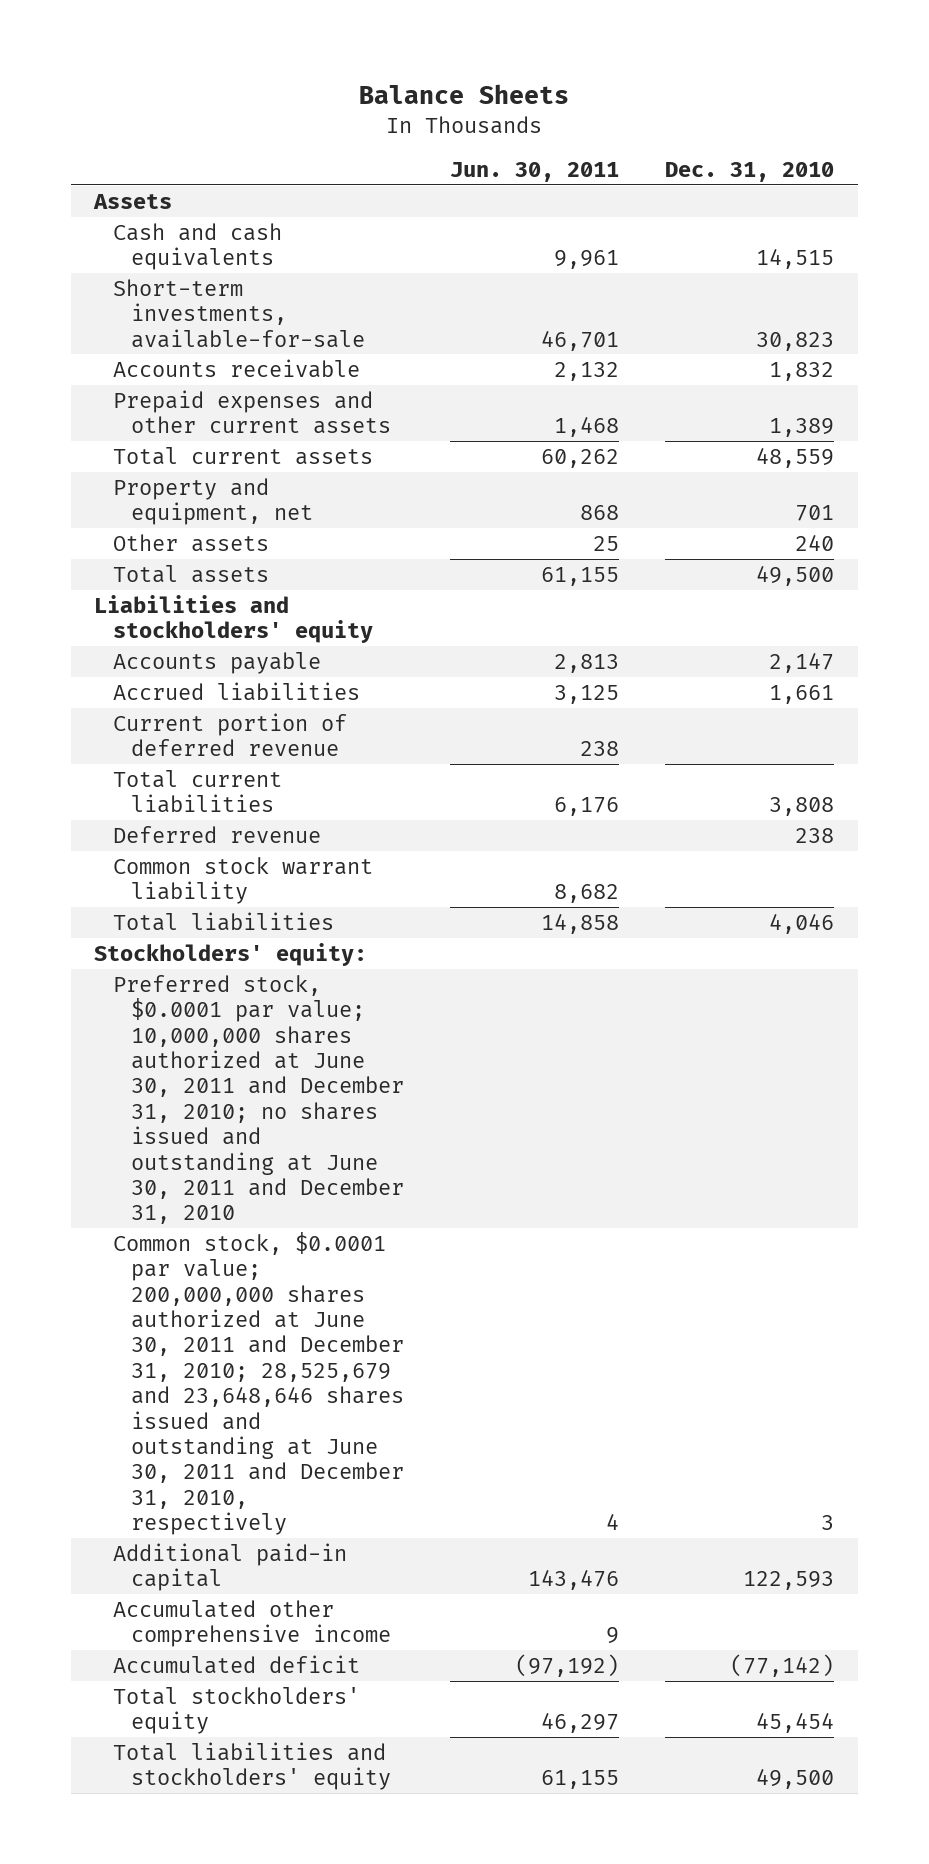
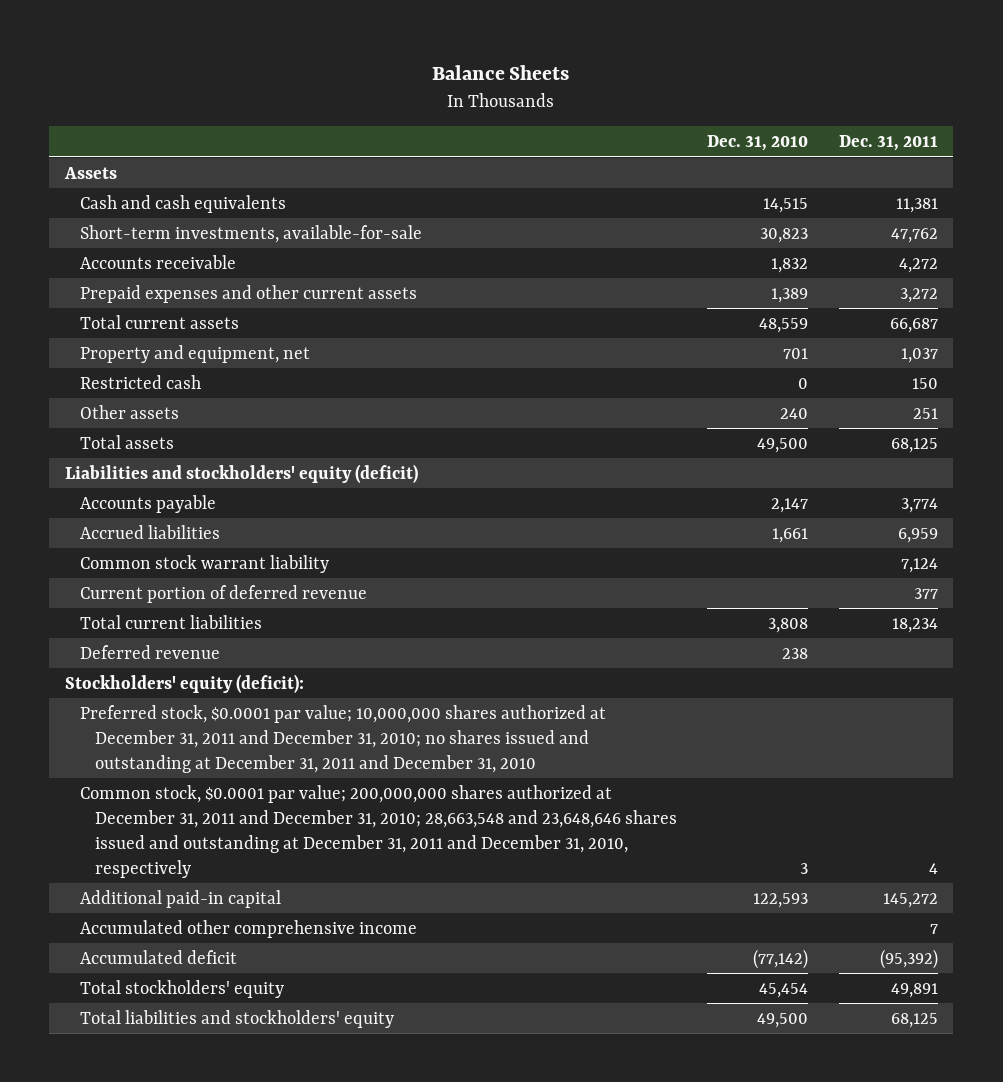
[450,162,620,183] Jun. 30, 2011 -> none
none -> [839,135,939,152] Dec. 31, 2011
none -> [79,374,201,389] Restricted cash
[94,594,373,644] Liabilities and stockholders' equity -> [64,463,418,483] Liabilities and stockholders' equity (deficit)
[112,856,373,905] Common stock warrant liability -> [79,554,329,573] Common stock warrant liability
[112,911,334,931] Total liabilities -> none
[94,942,368,966] Stockholders' equity: -> [64,673,304,693] Stockholders' equity (deficit):
[112,974,404,1225] Preferred stock, $0.0001 par value; 10,000,000 shares authorized at June 30, 2011 and December 31, 2010; no shares issued and outstanding at June 30, 2011 and December 31, 2010 -> [79,704,606,773] Preferred stock, $0.0001 par value; 10,000,000 shares authorized at December 31, 2011 and December 31, 2010; no shares issued and outstanding at December 31, 2011 and December 31, 2010
[112,1231,404,1536] Common stock, $0.0001 par value; 200,000,000 shares authorized at June 30, 2011 and December 31, 2010; 28,525,679 and 23,648,646 shares issued and outstanding at June 30, 2011 and December 31, 2010, respectively -> [79,784,677,878] Common stock, $0.0001 par value; 200,000,000 shares authorized at December 31, 2011 and December 31, 2010; 28,663,548 and 23,648,646 shares issued and outstanding at December 31, 2011 and December 31, 2010, respectively

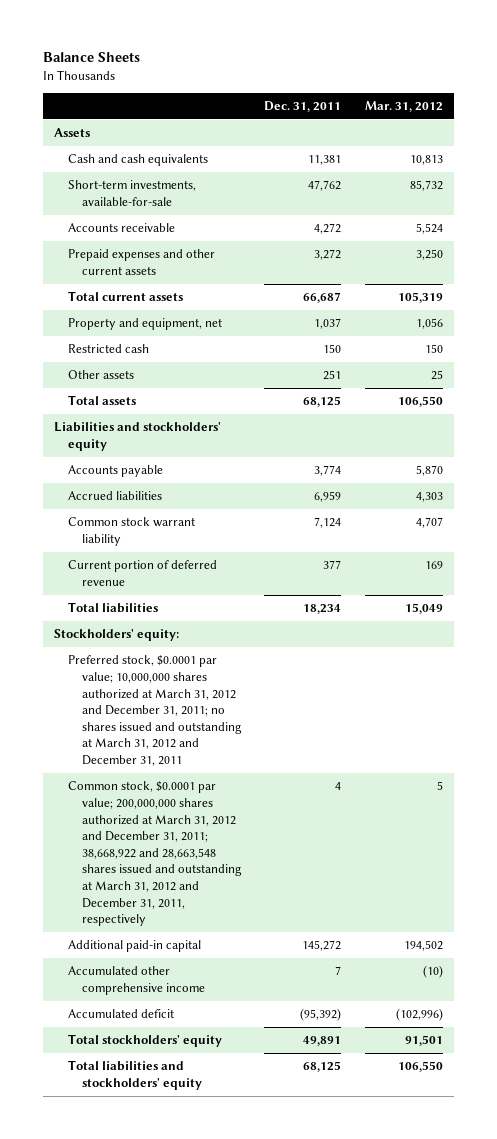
[707,135,809,152] Dec. 31, 2010 -> none
none -> [364,100,443,112] Mar. 31, 2012
[64,463,418,483] Liabilities and stockholders' equity (deficit) -> [54,422,222,451] Liabilities and stockholders' equity
[79,644,220,659] Deferred revenue -> none
[79,614,262,629] Total current liabilities -> [68,602,159,614] Total liabilities
[64,673,304,693] Stockholders' equity (deficit): -> [54,629,180,642] Stockholders' equity:
[79,704,606,773] Preferred stock, $0.0001 par value; 10,000,000 shares authorized at December 31, 2011 and December 31, 2010; no shares issued and outstanding at December 31, 2011 and December 31, 2010 -> [68,655,243,766] Preferred stock, $0.0001 par value; 10,000,000 shares authorized at March 31, 2012 and December 31, 2011; no shares issued and outstanding at March 31, 2012 and December 31, 2011
[79,784,677,878] Common stock, $0.0001 par value; 200,000,000 shares authorized at December 31, 2011 and December 31, 2010; 28,663,548 and 23,648,646 shares issued and outstanding at December 31, 2011 and December 31, 2010, respectively -> [68,781,243,927] Common stock, $0.0001 par value; 200,000,000 shares authorized at March 31, 2012 and December 31, 2011; 38,668,922 and 28,663,548 shares issued and outstanding at March 31, 2012 and December 31, 2011, respectively

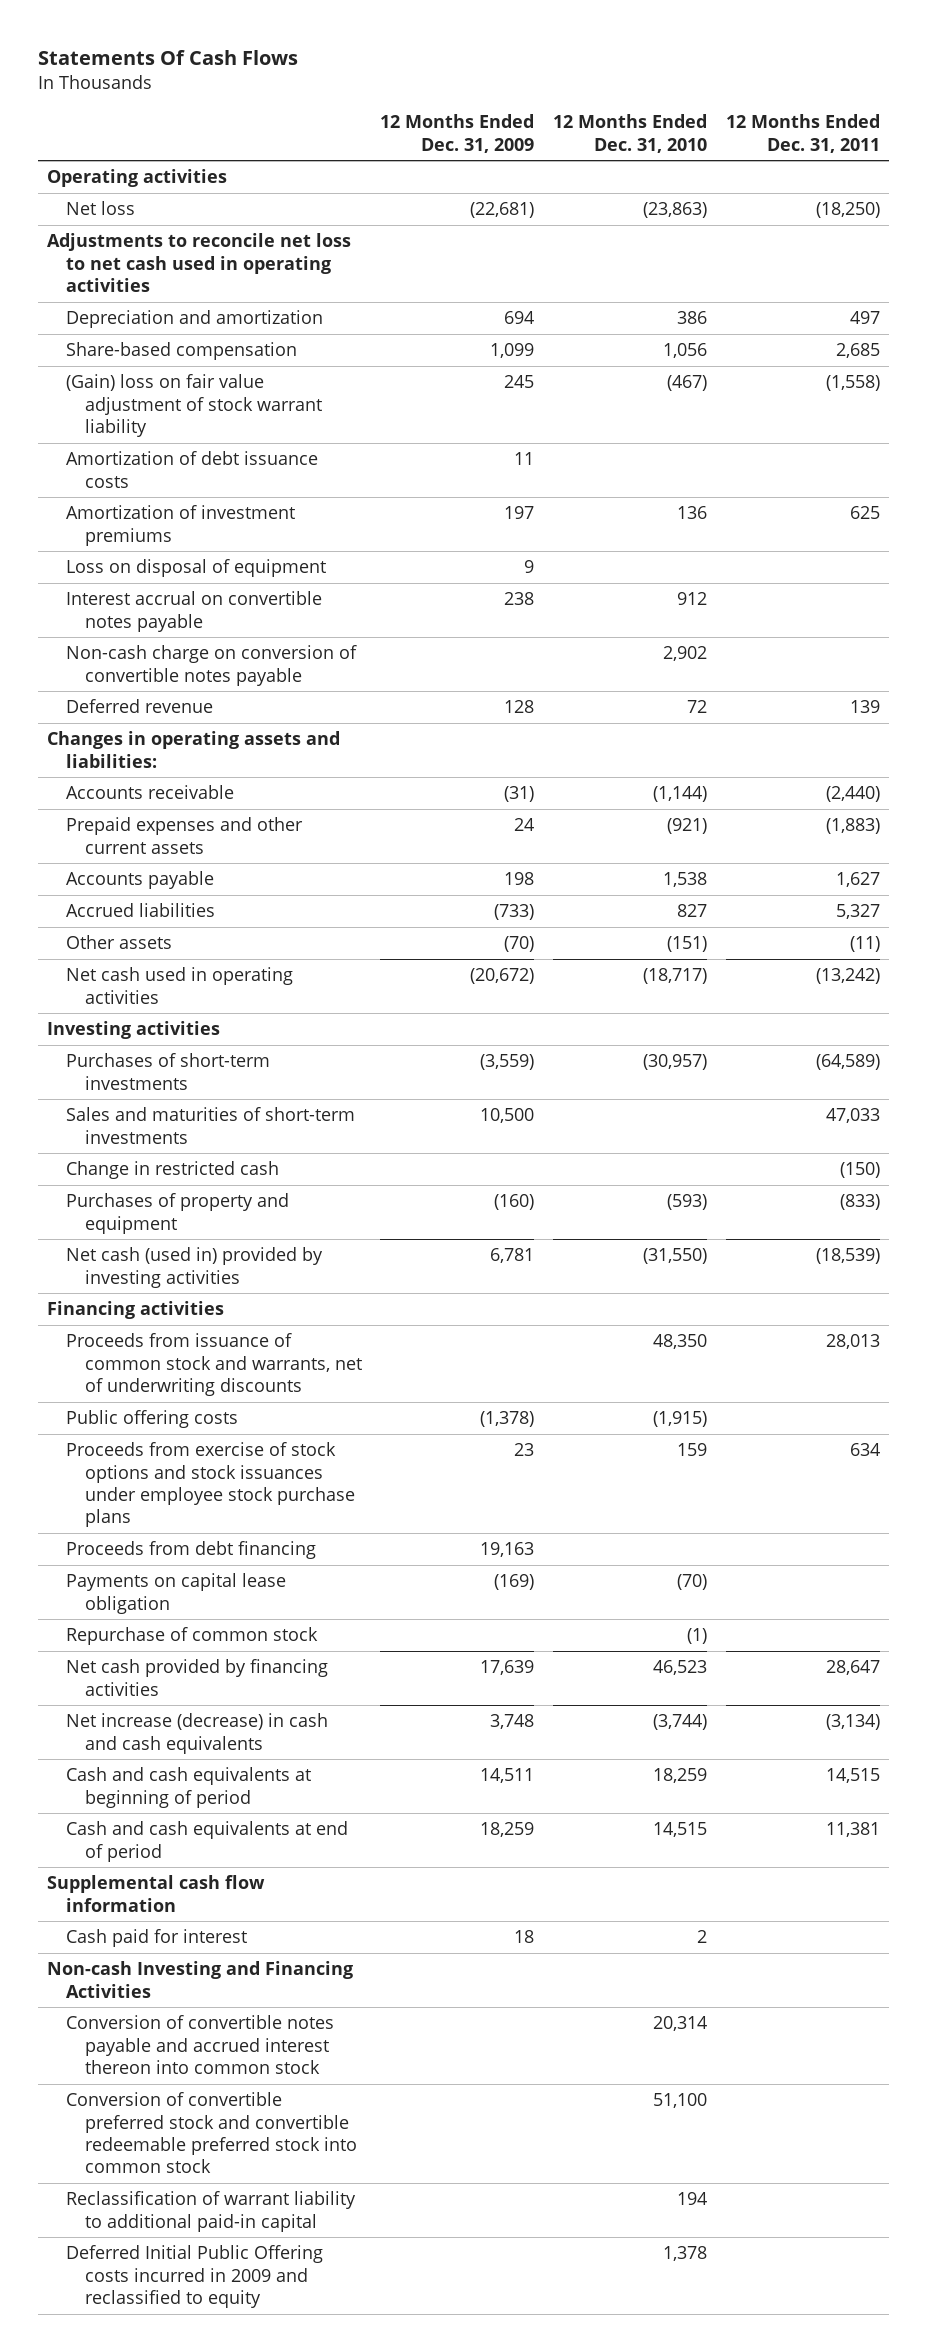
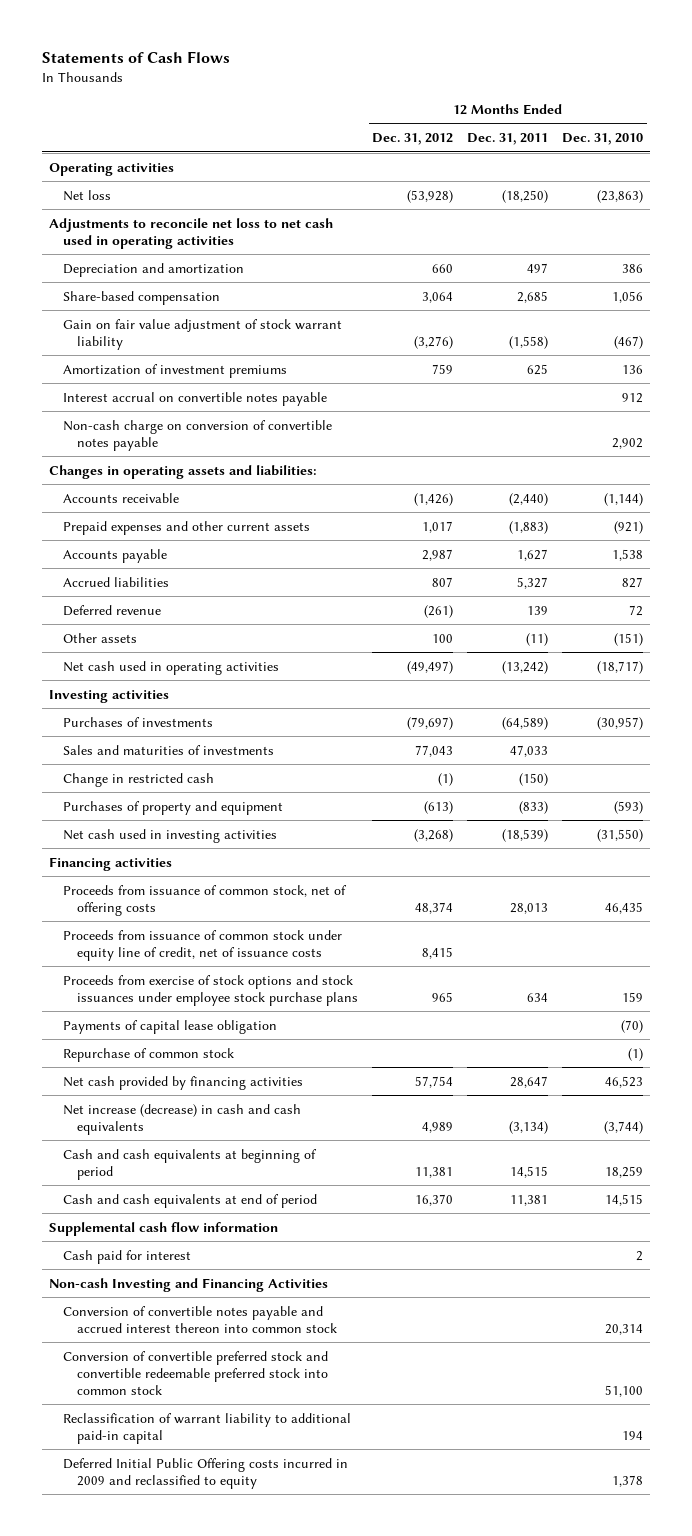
[37,49,298,65] Statements Of Cash Flows -> [41,51,230,64] Statements of Cash Flows
[380,114,535,153] 12 Months Ended Dec. 31, 2009 -> none
none -> [372,133,454,146] Dec. 31, 2012
[65,451,318,488] Amortization of debt issuance costs -> none
[65,374,322,437] (Gain) loss on fair value adjustment of stock warrant liability -> [63,318,343,350] Gain on fair value adjustment of stock warrant liability
[65,559,326,578] Loss on disposal of equipment -> none
[65,699,213,714] Deferred revenue -> [63,604,162,616] Deferred revenue
[65,1053,270,1090] Purchases of short-term investments -> [63,716,214,727] Purchases of investments
[65,1107,355,1144] Sales and maturities of short-term investments -> [63,744,275,755] Sales and maturities of investments
[65,1247,323,1288] Net cash (used in) provided by investing activities -> [63,828,278,843] Net cash used in investing activities
[65,1410,238,1429] Public offering costs -> none
[65,1333,362,1396] Proceeds from issuance of common stock and warrants, net of underwriting discounts -> [63,884,348,916] Proceeds from issuance of common stock, net of offering costs
[653,1334,708,1350] 48,350 -> [605,901,644,914] 46,435
none -> [63,929,343,961] Proceeds from issuance of common stock under equity line of credit, net of issuance costs
[65,1541,316,1560] Proceeds from debt financing -> none
[65,1573,286,1614] Payments on capital lease obligation -> [63,1019,278,1034] Payments of capital lease obligation

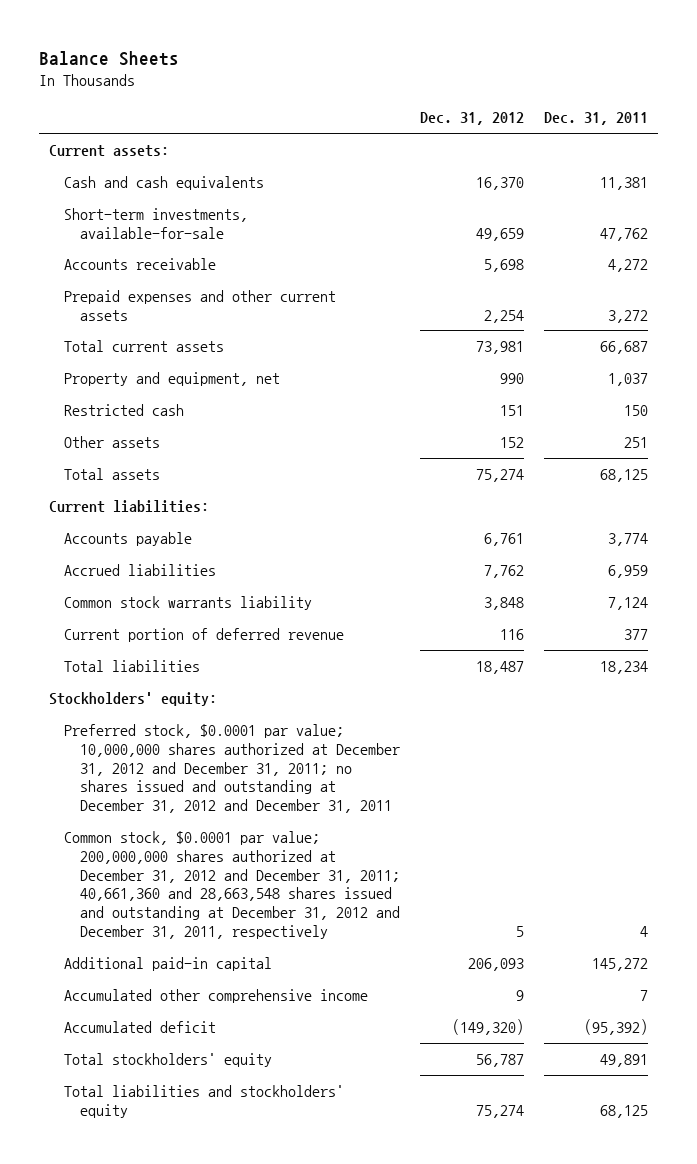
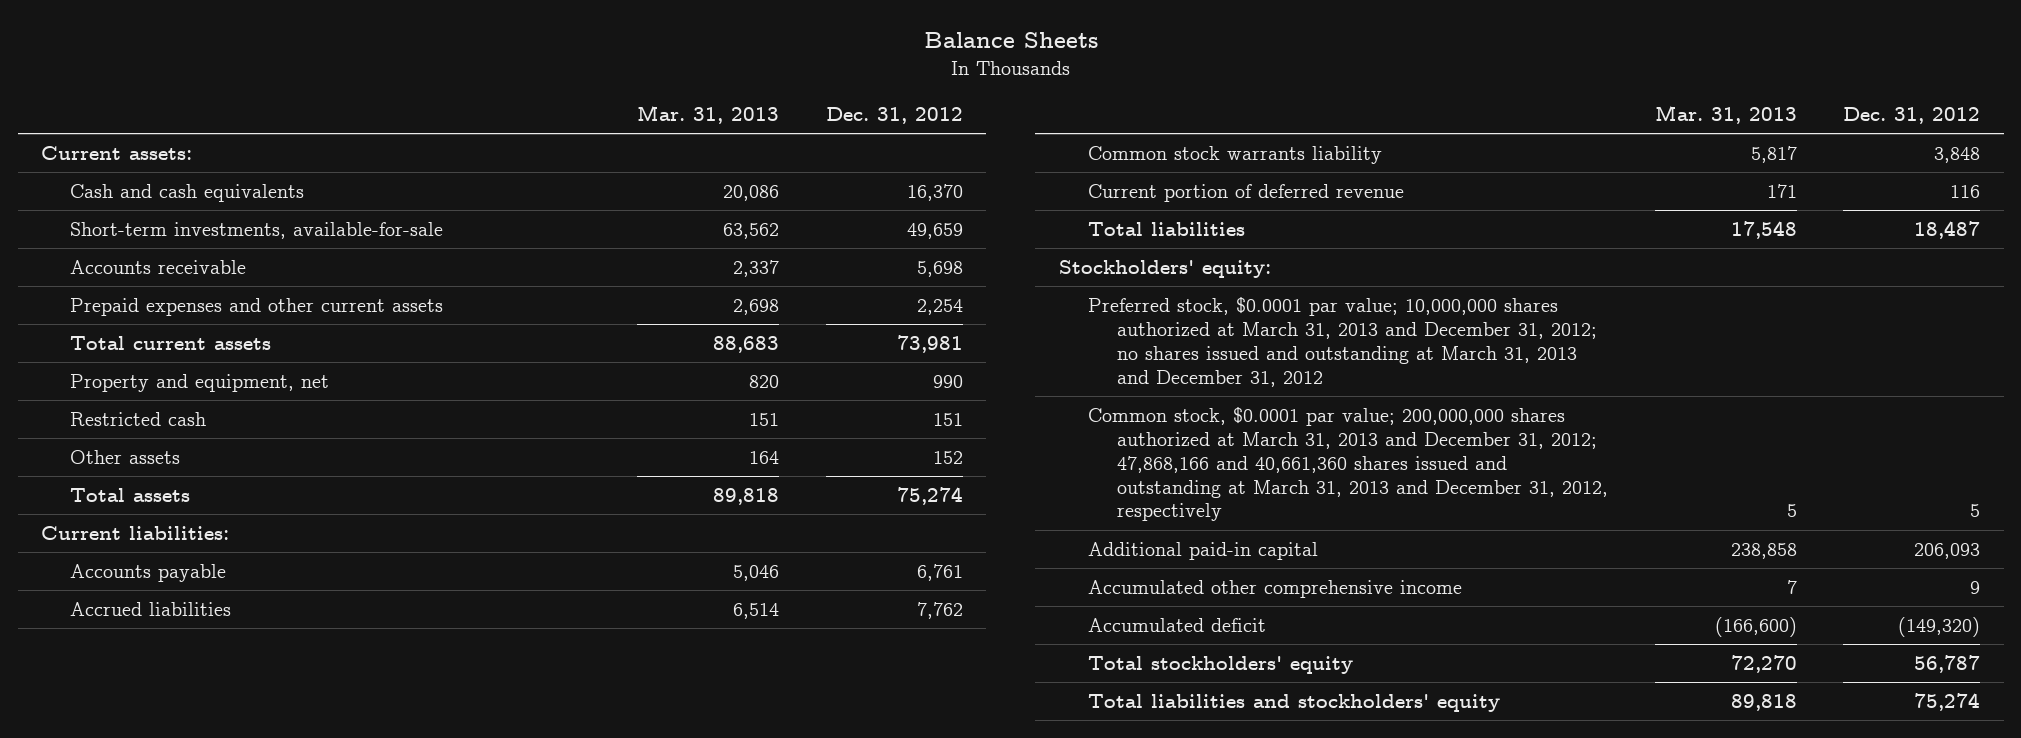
[543,112,648,126] Dec. 31, 2011 -> none
none -> [636,104,779,124] Mar. 31, 2013
[64,723,400,814] Preferred stock, $0.0001 par value; 10,000,000 shares authorized at December 31, 2012 and December 31, 2011; no shares issued and outstanding at December 31, 2012 and December 31, 2011 -> [1088,296,1598,387] Preferred stock, $0.0001 par value; 10,000,000 shares authorized at March 31, 2013 and December 31, 2012; no shares issued and outstanding at March 31, 2013 and December 31, 2012
[64,830,400,940] Common stock, $0.0001 par value; 200,000,000 shares authorized at December 31, 2012 and December 31, 2011; 40,661,360 and 28,663,548 shares issued and outstanding at December 31, 2012 and December 31, 2011, respectively -> [1088,406,1609,522] Common stock, $0.0001 par value; 200,000,000 shares authorized at March 31, 2013 and December 31, 2012; 47,868,166 and 40,661,360 shares issued and outstanding at March 31, 2013 and December 31, 2012, respectively

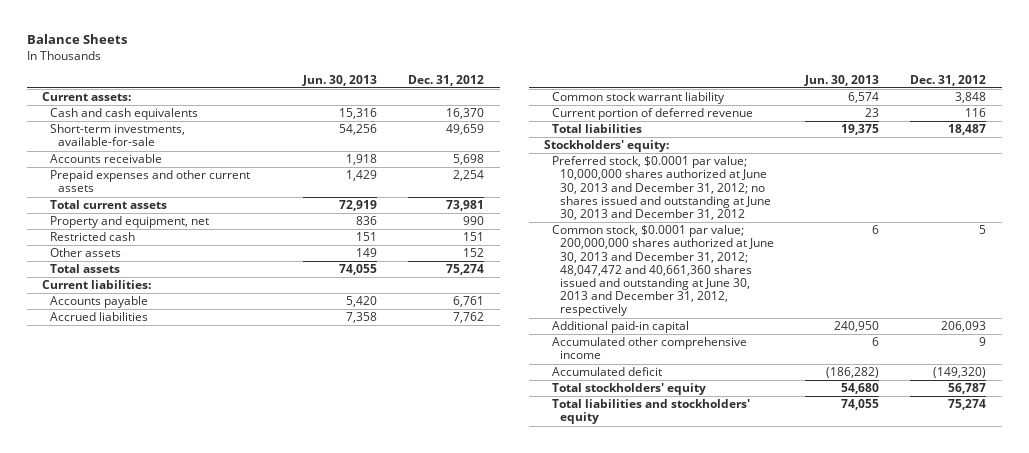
[636,104,779,124] Mar. 31, 2013 -> none
none -> [302,74,378,86] Jun. 30, 2013
[1088,145,1383,164] Common stock warrants liability -> [552,92,726,105] Common stock warrant liability
[1088,296,1598,387] Preferred stock, $0.0001 par value; 10,000,000 shares authorized at March 31, 2013 and December 31, 2012; no shares issued and outstanding at March 31, 2013 and December 31, 2012 -> [552,156,772,221] Preferred stock, $0.0001 par value; 10,000,000 shares authorized at June 30, 2013 and December 31, 2012; no shares issued and outstanding at June 30, 2013 and December 31, 2012
[1088,406,1609,522] Common stock, $0.0001 par value; 200,000,000 shares authorized at March 31, 2013 and December 31, 2012; 47,868,166 and 40,661,360 shares issued and outstanding at March 31, 2013 and December 31, 2012, respectively -> [552,225,775,317] Common stock, $0.0001 par value; 200,000,000 shares authorized at June 30, 2013 and December 31, 2012; 48,047,472 and 40,661,360 shares issued and outstanding at June 30, 2013 and December 31, 2012, respectively

